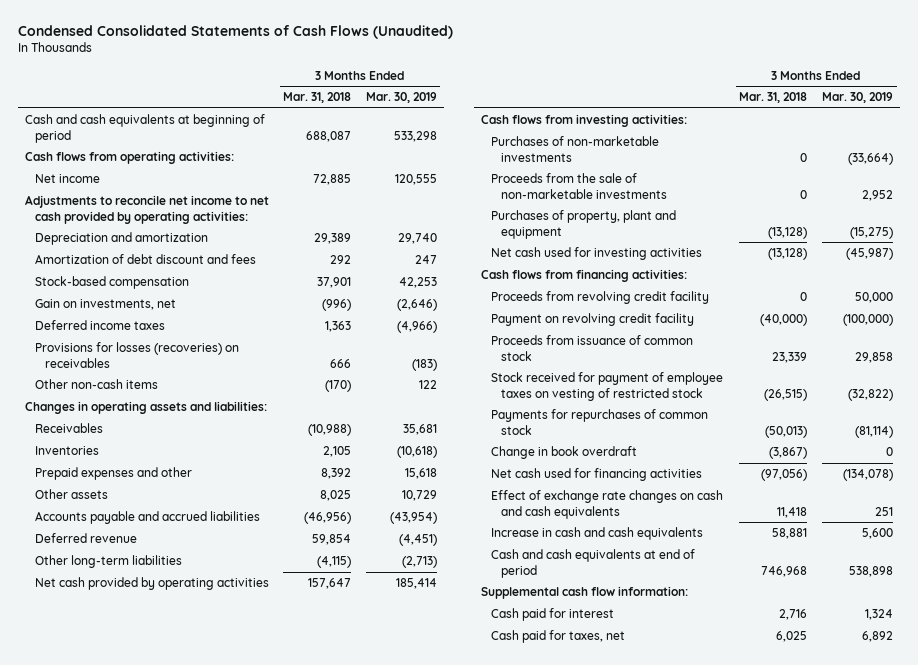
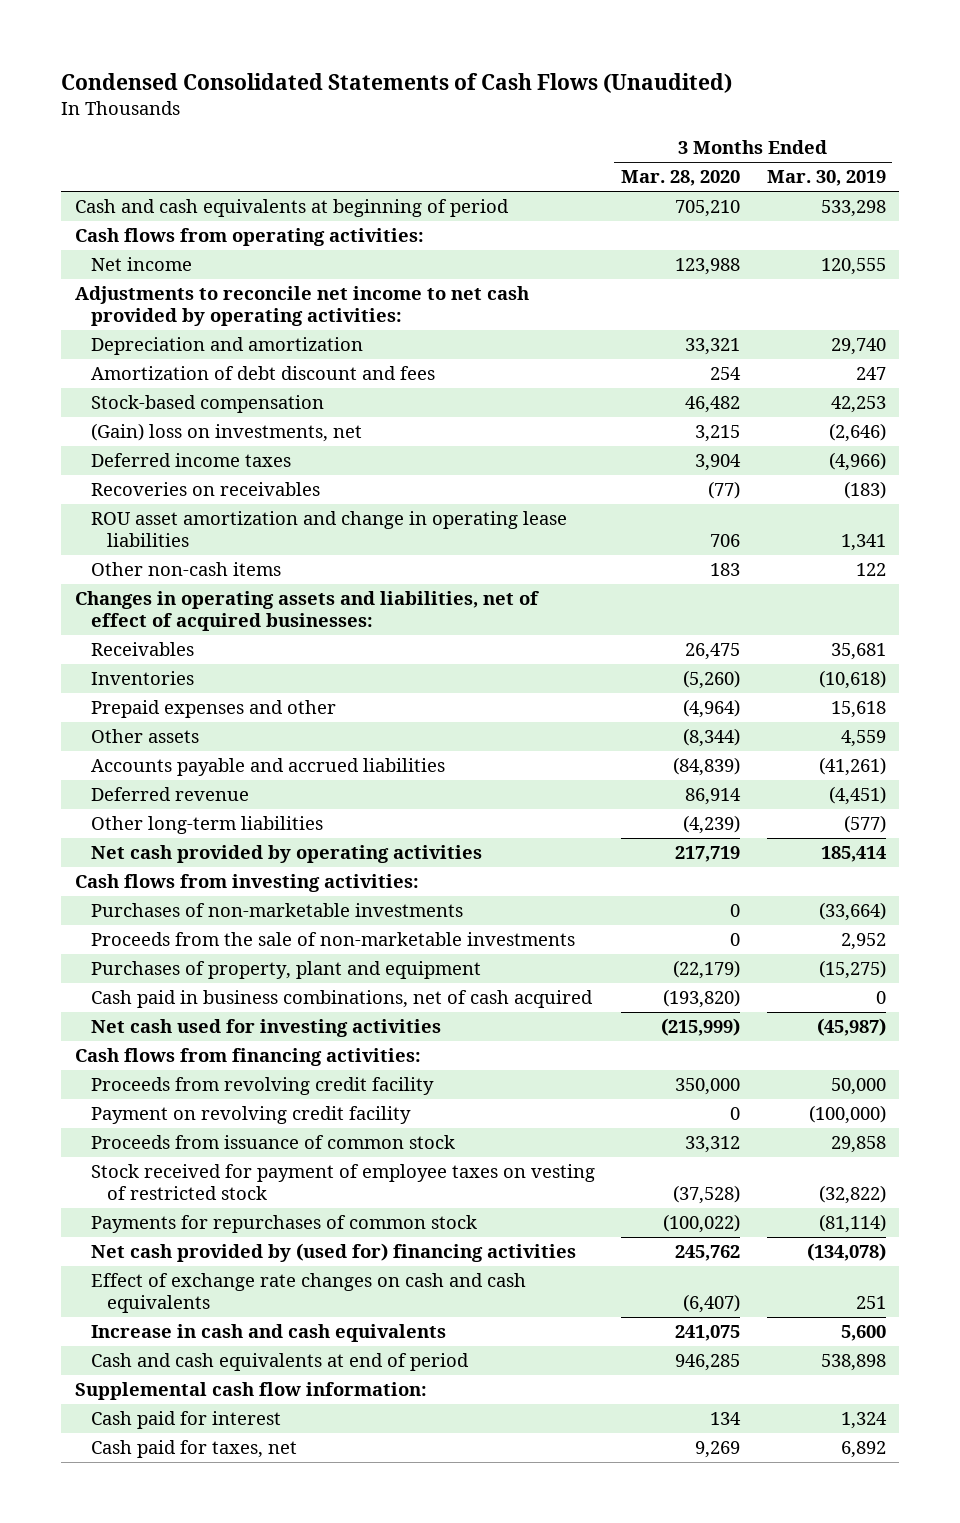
[283,92,352,104] Mar. 31, 2018 -> none
none -> [621,170,741,187] Mar. 28, 2020
[34,299,176,311] Gain on investments, net -> [90,423,362,443] (Gain) loss on investments, net
[34,342,239,368] Provisions for losses (recoveries) on receivables -> [90,482,320,497] Recoveries on receivables
none -> [90,511,567,547] ROU asset amortization and change in operating lease liabilities
[24,401,267,415] Changes in operating assets and liabilities: -> [74,591,539,631] Changes in operating assets and liabilities, net of effect of acquired businesses:
[401,490,437,502] 10,729 -> [840,730,886,748] 4,559
[389,512,437,525] (43,954) -> [818,757,886,777] (41,261)
[401,556,437,569] (2,713) -> [843,815,886,834] (577)
none -> [90,990,593,1009] Cash paid in business combinations, net of cash acquired
[491,446,638,460] Change in book overdraft -> none
[491,468,703,482] Net cash used for financing activities -> [90,1243,576,1263] Net cash provided by (used for) financing activities

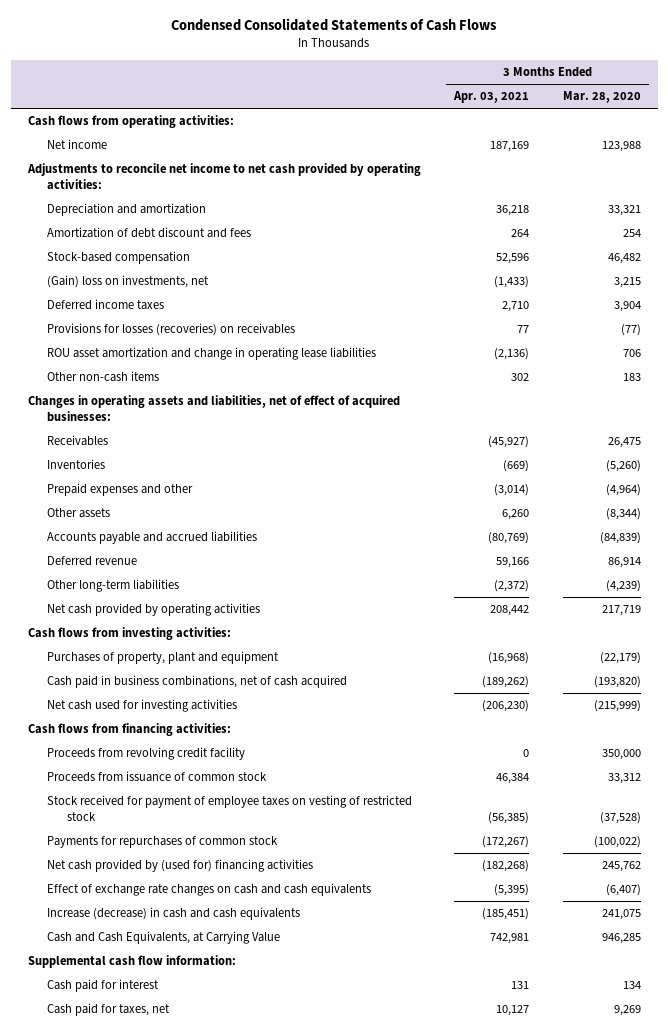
[61,72,733,93] Condensed Consolidated Statements of Cash Flows (Unaudited) -> [171,18,498,32] Condensed Consolidated Statements of Cash Flows
[766,170,886,187] Mar. 30, 2019 -> none
none -> [453,91,530,104] Apr. 03, 2021
[74,199,509,218] Cash and cash equivalents at beginning of period -> none
[90,482,320,497] Recoveries on receivables -> [47,323,296,337] Provisions for losses (recoveries) on receivables
[90,903,463,918] Purchases of non-marketable investments -> none
[90,932,575,947] Proceeds from the sale of non-marketable investments -> none
[90,1106,411,1125] Payment on revolving credit facility -> none
[90,1324,446,1343] Increase in cash and cash equivalents -> [47,907,301,921] Increase (decrease) in cash and cash equivalents
[90,1353,469,1372] Cash and cash equivalents at end of period -> [47,931,281,945] Cash and Cash Equivalents, at Carrying Value

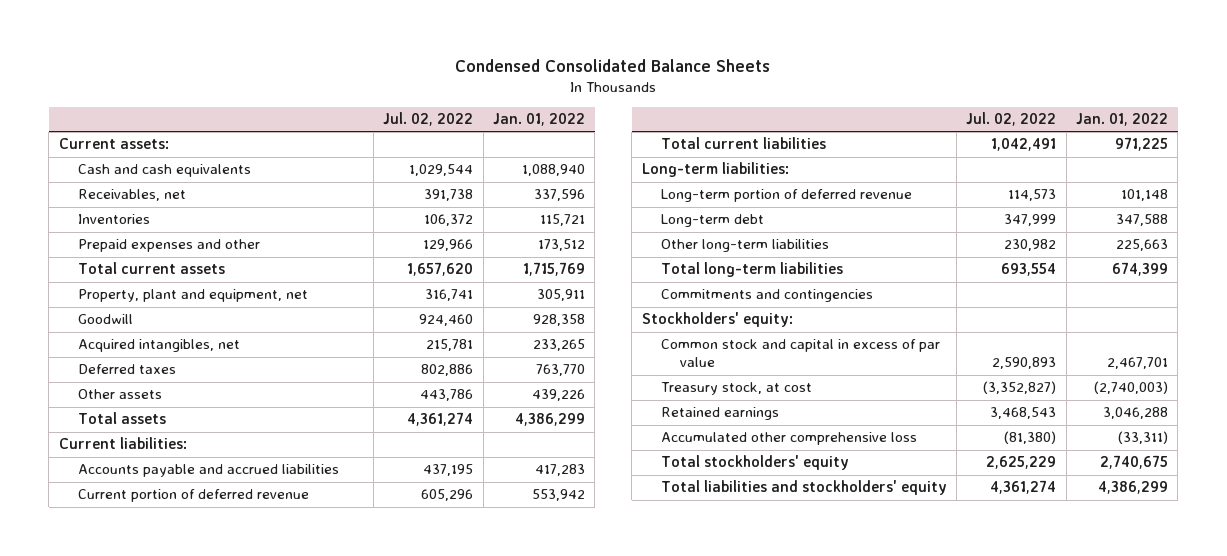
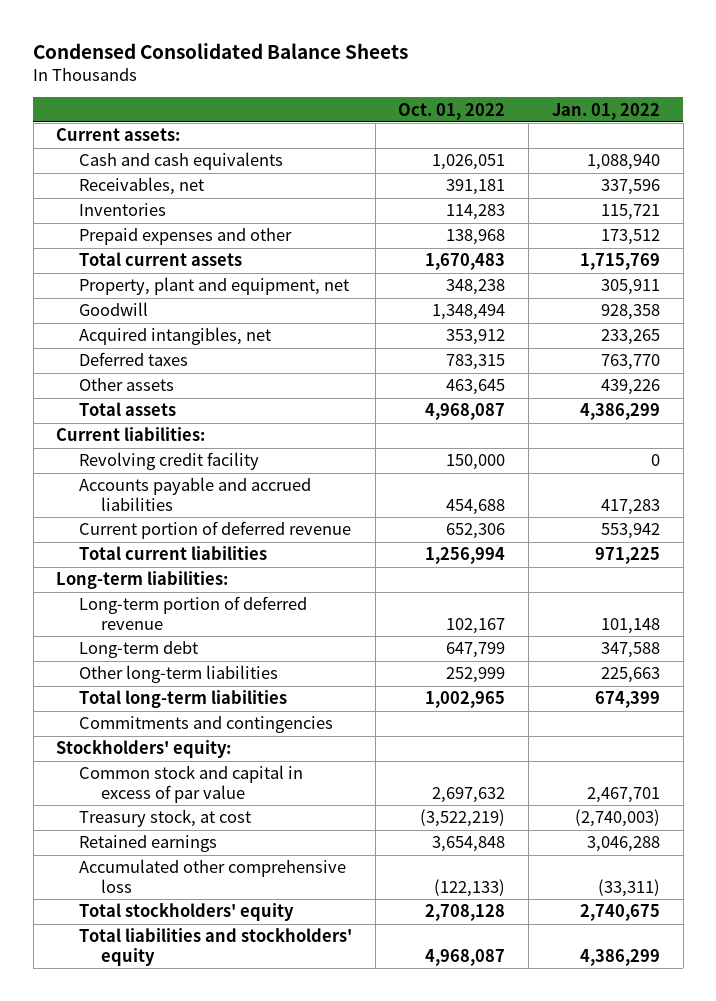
[383,112,474,127] Jul. 02, 2022 -> none
none -> [398,102,506,120] Oct. 01, 2022
none -> [78,452,259,471] Revolving credit facility

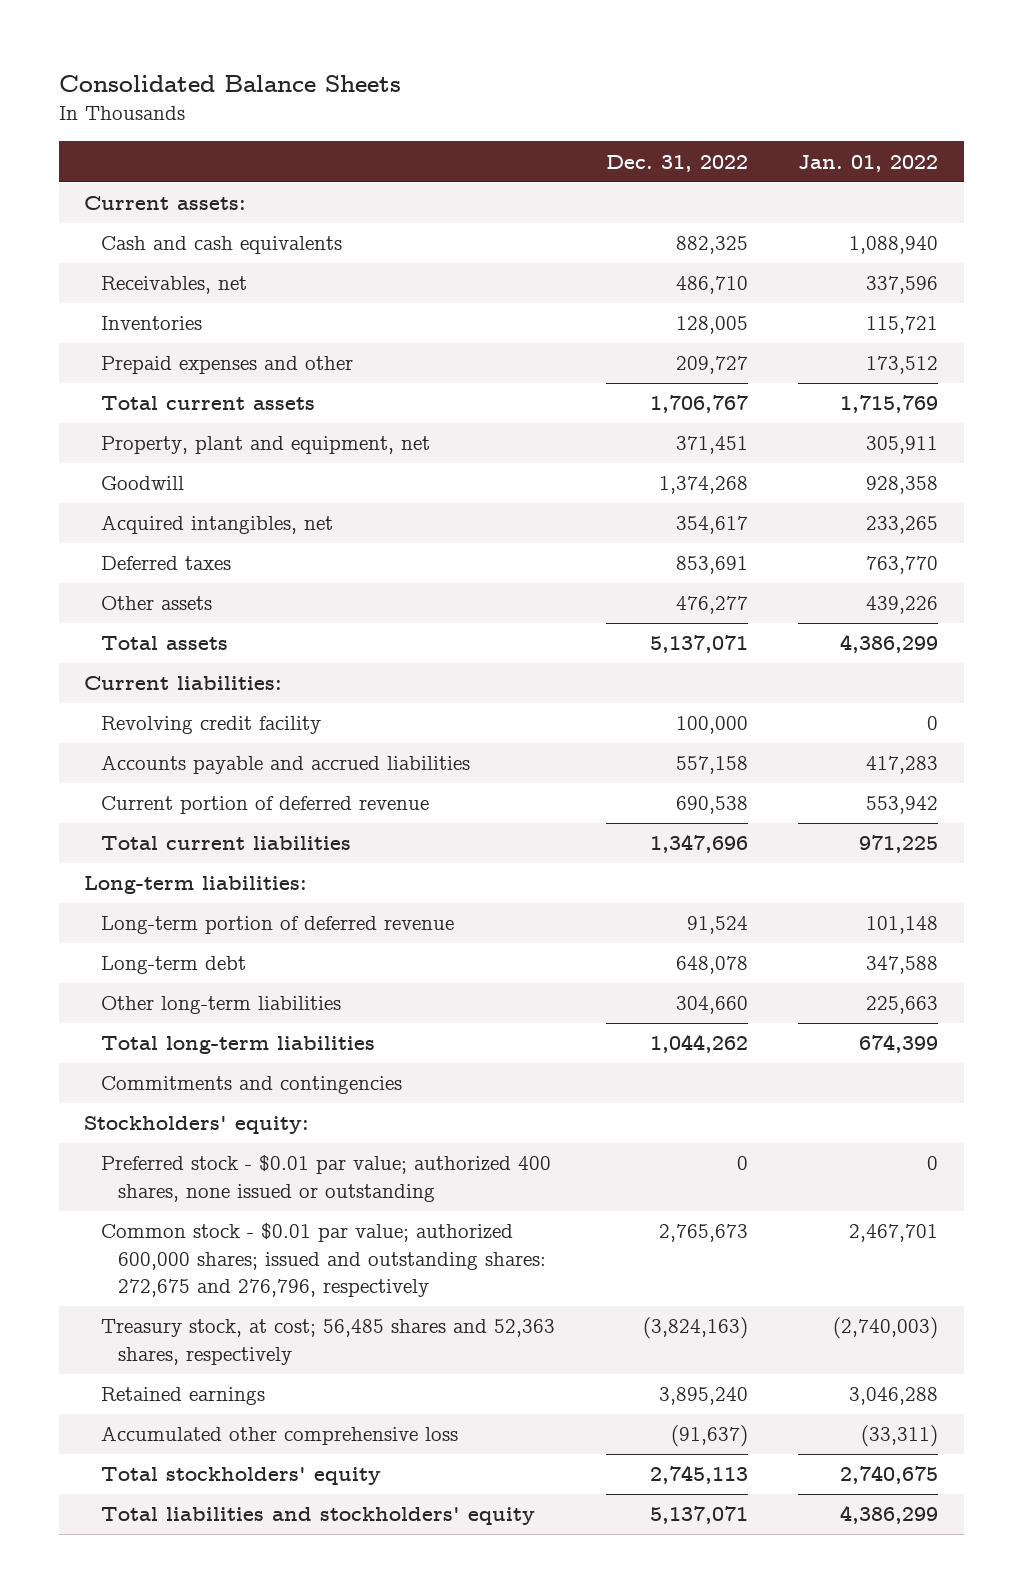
[33,42,409,59] Condensed Consolidated Balance Sheets -> [59,74,402,92] Consolidated Balance Sheets
[398,102,506,120] Oct. 01, 2022 -> none
none -> [605,154,748,172] Dec. 31, 2022
none -> [101,1155,552,1202] Preferred stock - $0.01 par value; authorized 400 shares, none issued or outstanding
[78,765,303,803] Common stock and capital in excess of par value -> [101,1223,547,1297] Common stock - $0.01 par value; authorized 600,000 shares; issued and outstanding shares: 272,675 and 276,796, respectively
[78,809,251,828] Treasury stock, at cost -> [101,1319,556,1365] Treasury stock, at cost; 56,485 shares and 52,363 shares, respectively

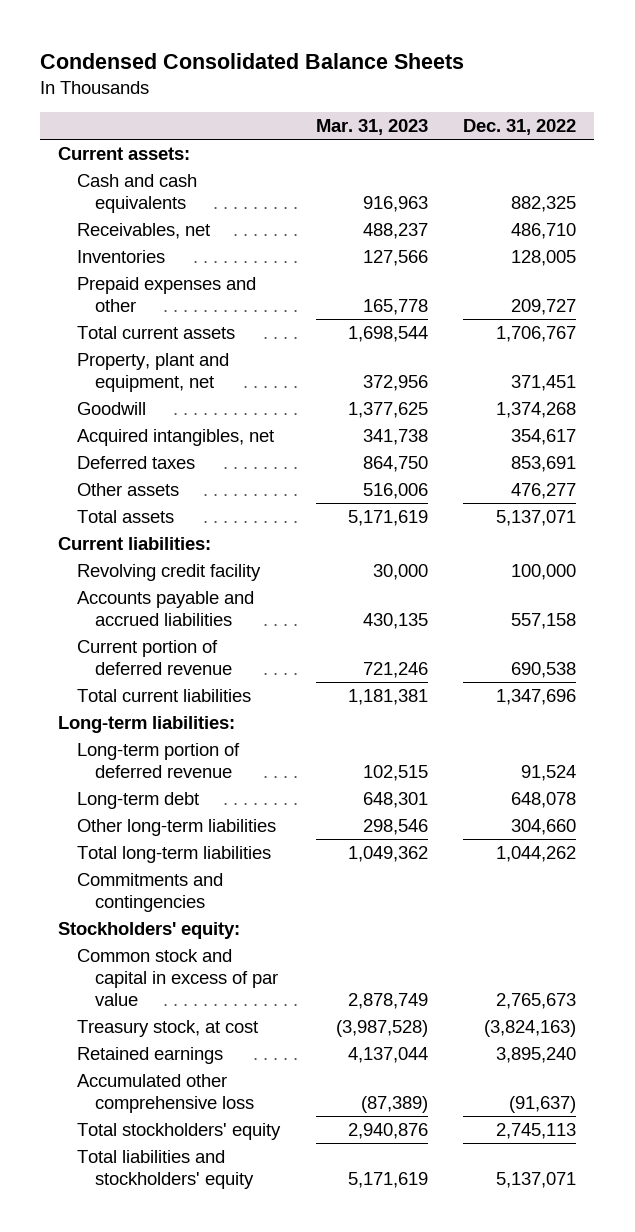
[59,74,402,92] Consolidated Balance Sheets -> [40,52,465,69] Condensed Consolidated Balance Sheets
[798,154,939,172] Jan. 01, 2022 -> none
none -> [315,119,428,136] Mar. 31, 2023
[101,1155,552,1202] Preferred stock - $0.01 par value; authorized 400 shares, none issued or outstanding -> none
[101,1223,547,1297] Common stock - $0.01 par value; authorized 600,000 shares; issued and outstanding shares: 272,675 and 276,796, respectively -> [76,948,279,1007] Common stock and capital in excess of par value
[101,1319,556,1365] Treasury stock, at cost; 56,485 shares and 52,363 shares, respectively -> [76,1019,258,1037] Treasury stock, at cost

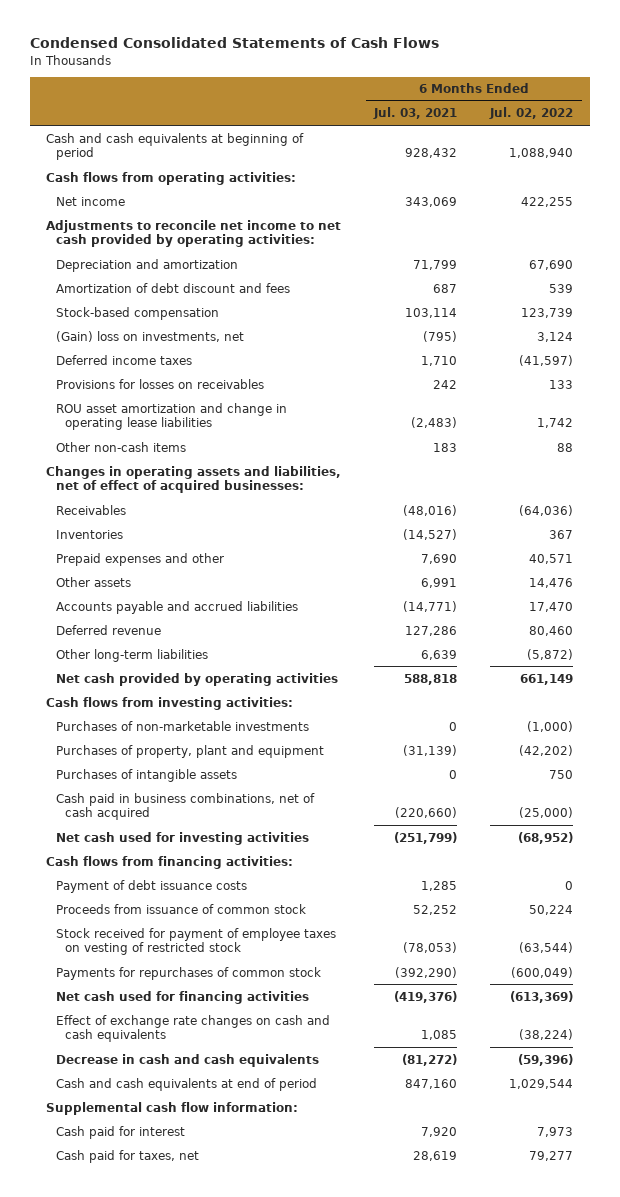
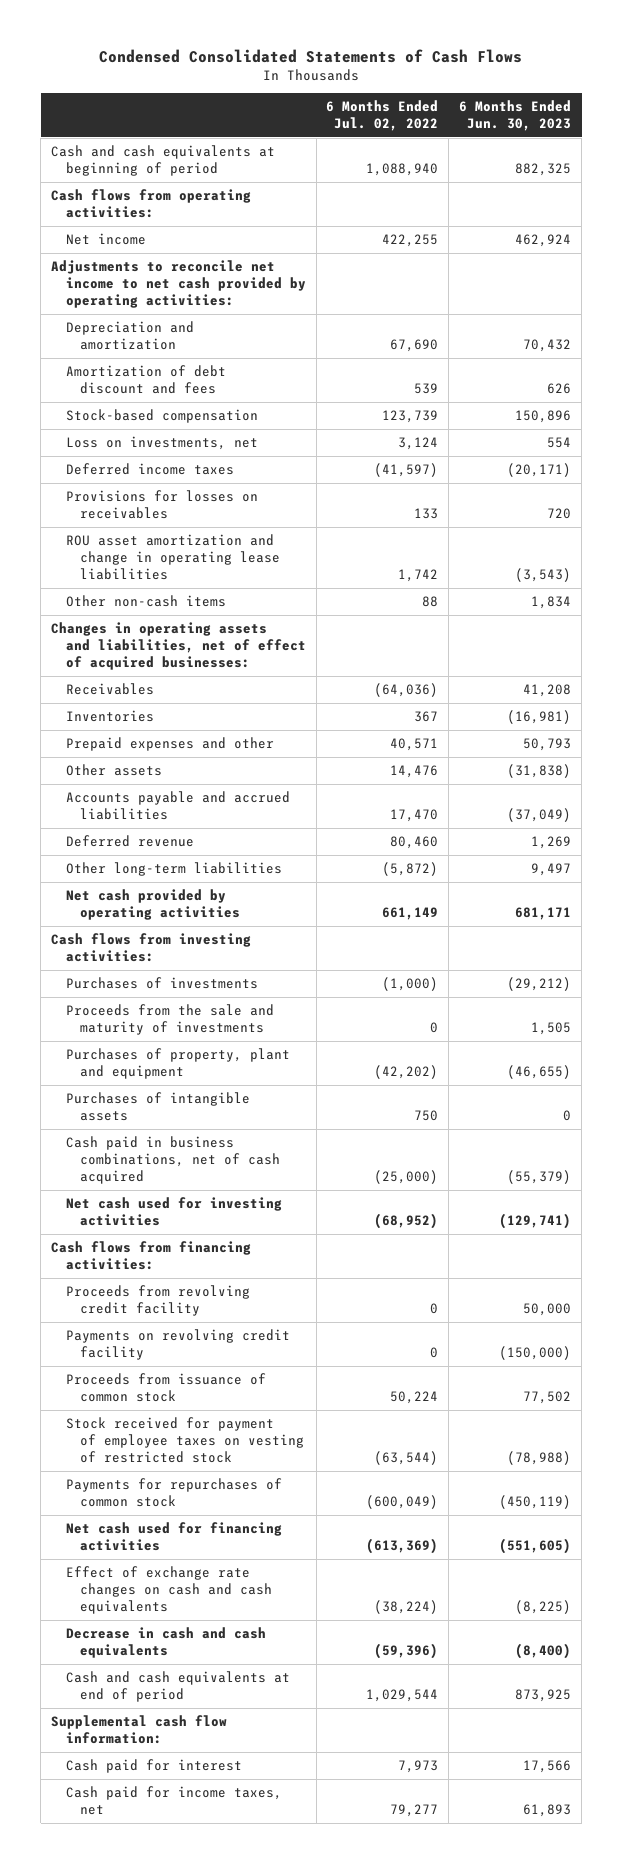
[373,107,458,120] Jul. 03, 2021 -> none
none -> [459,100,572,132] 6 Months Ended Jun. 30, 2023
[55,330,244,342] (Gain) loss on investments, net -> [65,436,258,451] Loss on investments, net
[55,720,309,731] Purchases of non-marketable investments -> [65,977,258,990] Purchases of investments
none -> [65,1004,274,1035] Proceeds from the sale and maturity of investments
[55,879,247,893] Payment of debt issuance costs -> none
none -> [65,1285,250,1316] Proceeds from revolving credit facility
none -> [65,1329,290,1360] Payments on revolving credit facility
[55,1149,199,1163] Cash paid for taxes, net -> [65,1786,282,1815] Cash paid for income taxes, net

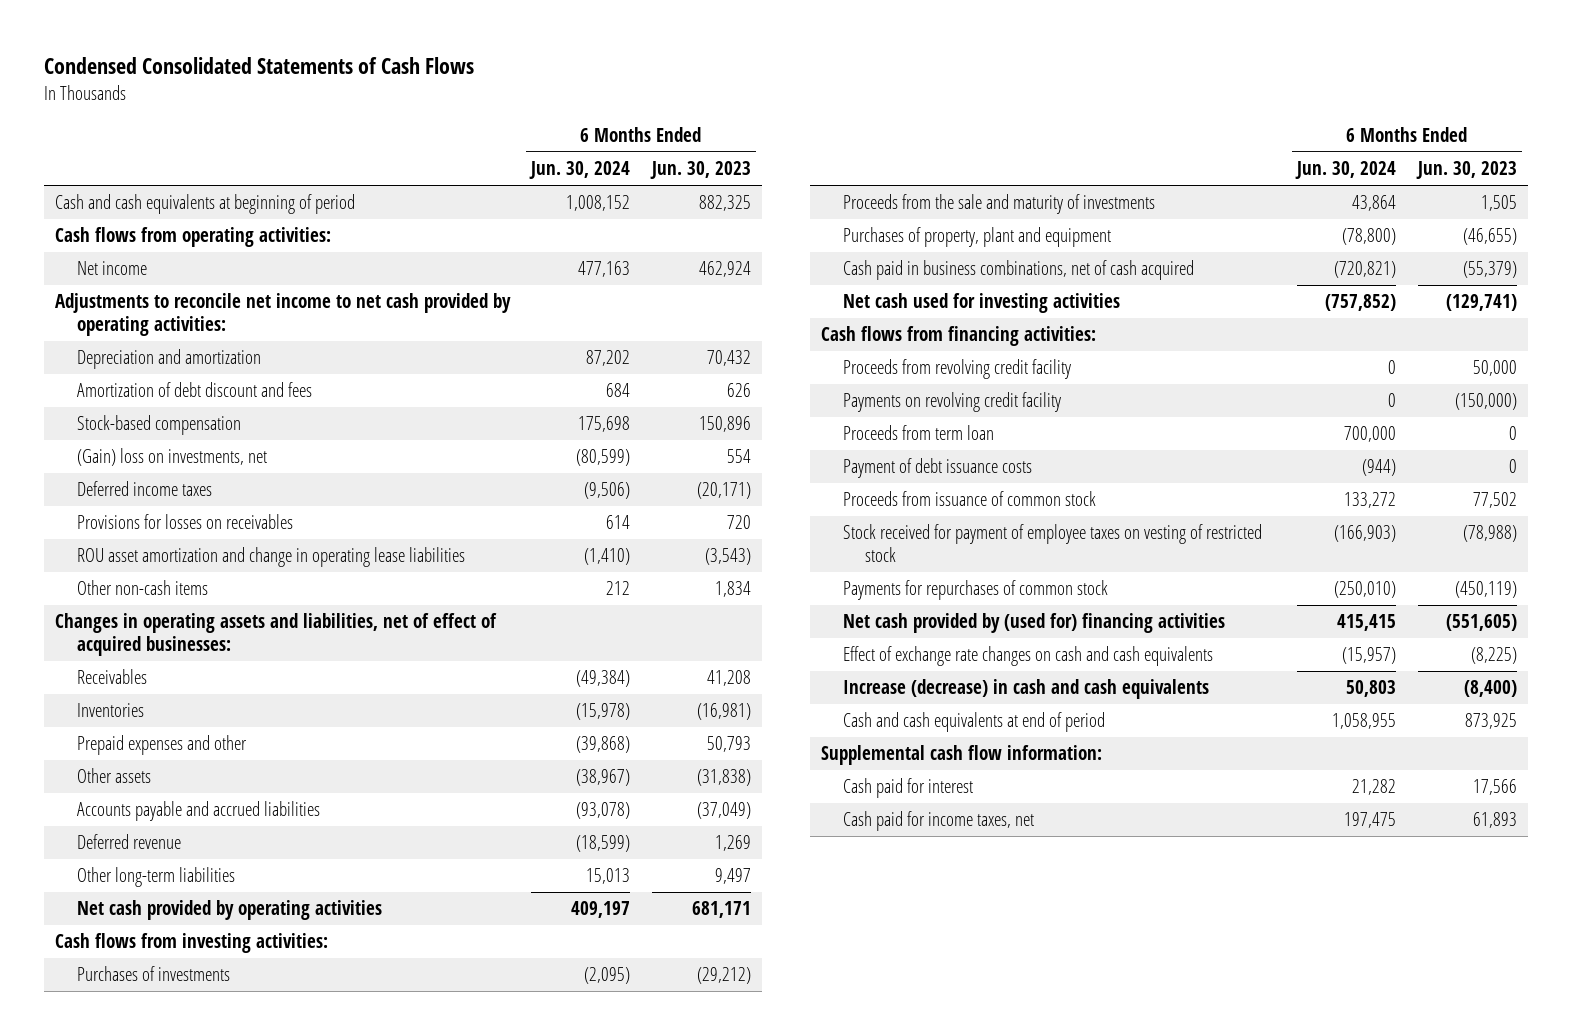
[326,100,439,132] 6 Months Ended Jul. 02, 2022 -> none
none -> [529,161,631,180] Jun. 30, 2024
[65,436,258,451] Loss on investments, net -> [77,448,268,467] (Gain) loss on investments, net
[65,1092,250,1121] Purchases of intangible assets -> none
none -> [842,425,994,441] Proceeds from term loan
none -> [842,458,1032,479] Payment of debt issuance costs
[65,1522,282,1551] Net cash used for financing activities -> [842,613,1225,634] Net cash provided by (used for) financing activities
[65,1627,266,1658] Decrease in cash and cash equivalents -> [842,679,1209,700] Increase (decrease) in cash and cash equivalents

